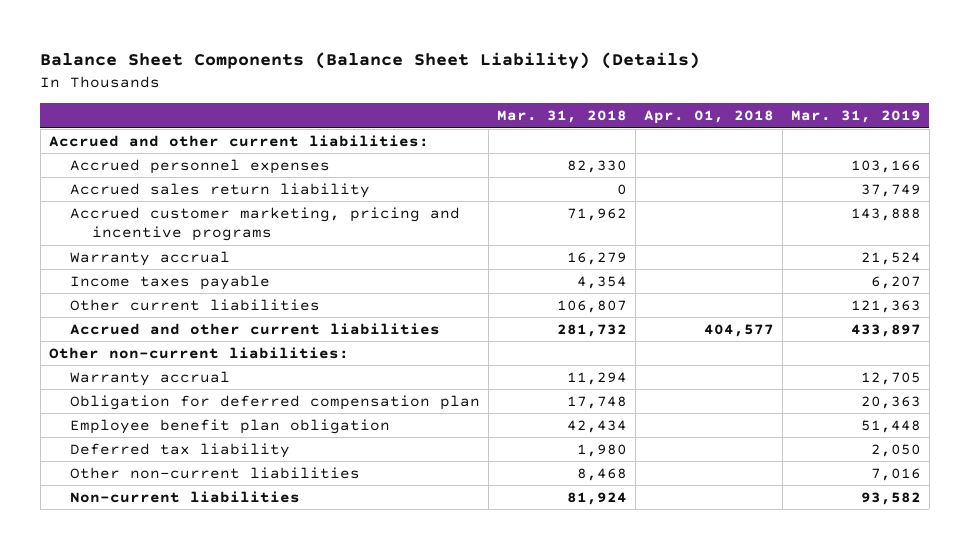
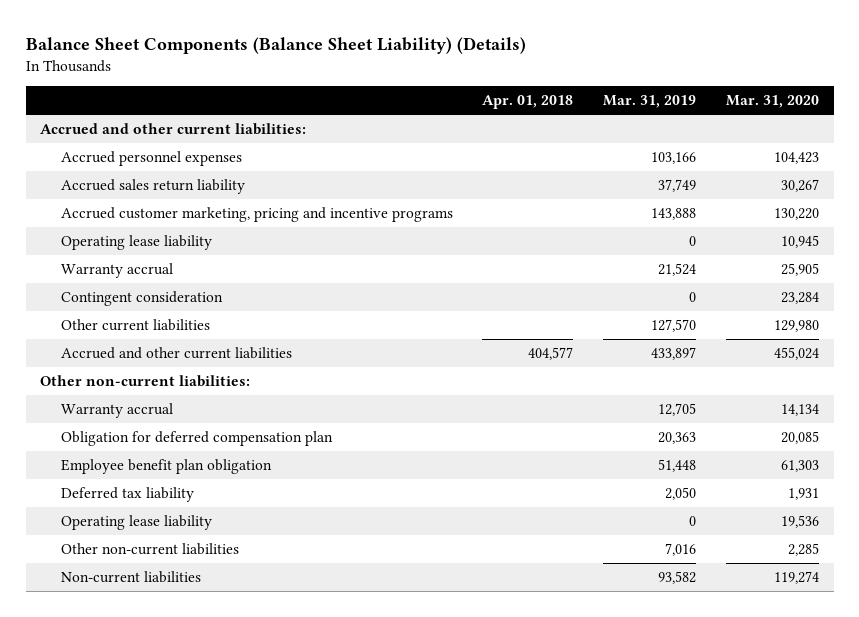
[497,110,628,124] Mar. 31, 2018 -> none
none -> [725,95,819,109] Mar. 31, 2020
none -> [60,235,212,251] Operating lease liability
[70,275,271,291] Income taxes payable -> none
none -> [60,291,223,307] Contingent consideration
[850,300,921,314] 121,363 -> [651,319,697,333] 127,570
none -> [60,515,212,531] Operating lease liability

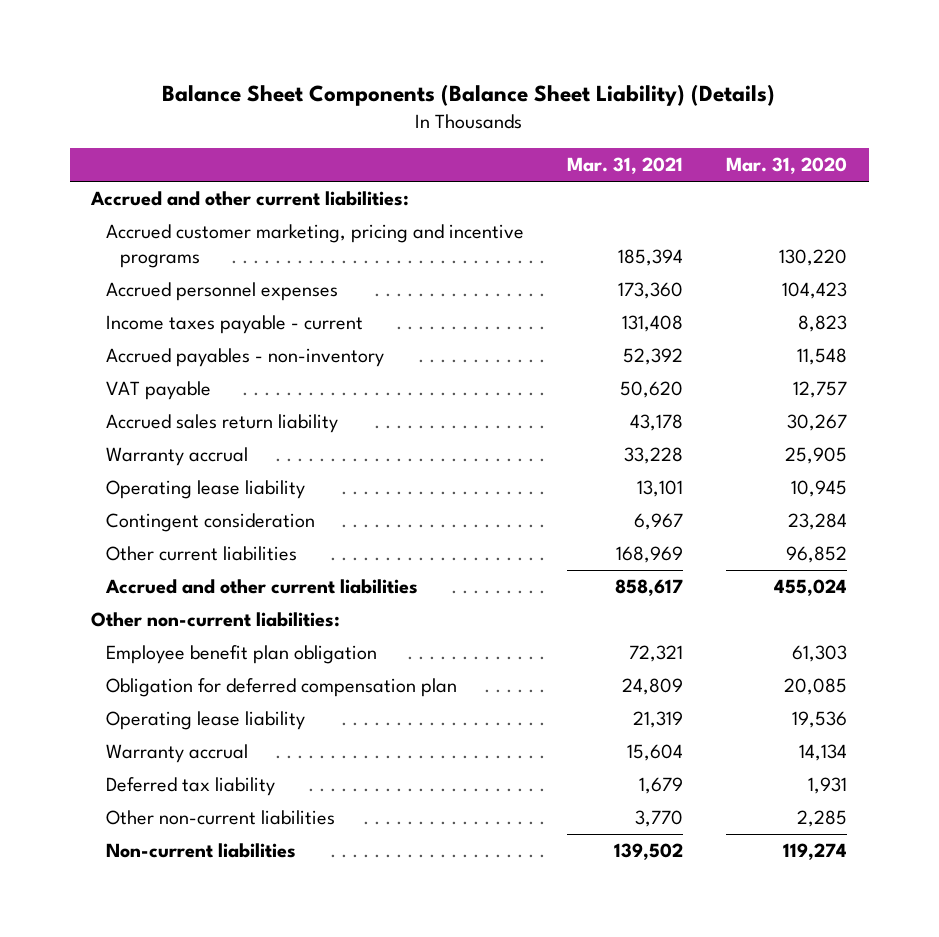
[482,95,574,110] Apr. 01, 2018 -> none
[603,95,697,109] Mar. 31, 2019 -> none
none -> [566,157,683,175] Mar. 31, 2021
[60,207,453,223] Accrued customer marketing, pricing and incentive programs -> [105,224,524,268] Accrued customer marketing, pricing and incentive programs
none -> [105,315,363,335] Income taxes payable - current
none -> [105,348,384,368] Accrued payables - non-inventory
none -> [105,381,211,401] VAT payable
[60,235,212,251] Operating lease liability -> [105,480,305,500] Operating lease liability
[773,320,819,333] 129,980 -> [786,546,848,564] 96,852
[60,431,333,447] Obligation for deferred compensation plan -> [105,678,457,698] Obligation for deferred compensation plan
[60,403,173,419] Warranty accrual -> [105,744,248,764] Warranty accrual
[60,487,194,503] Deferred tax liability -> [105,777,275,797] Deferred tax liability

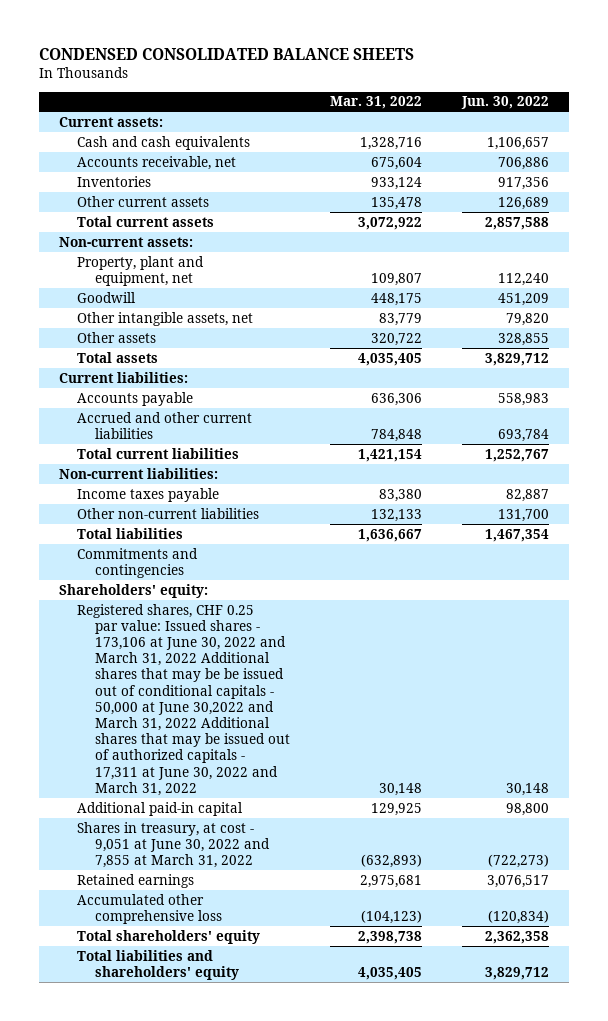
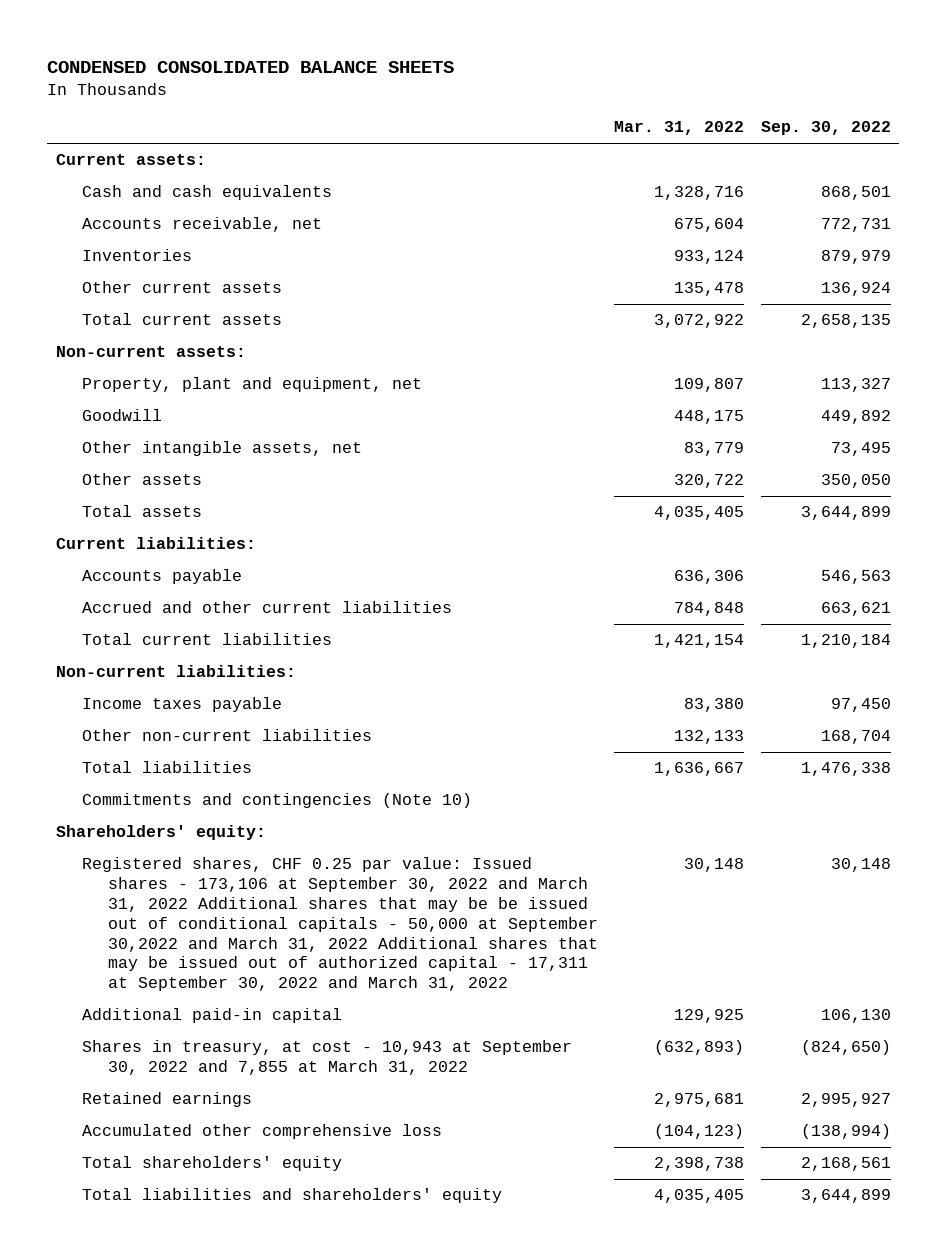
[460,96,549,110] Jun. 30, 2022 -> none
none -> [760,121,891,136] Sep. 30, 2022
[76,547,198,578] Commitments and contingencies -> [81,793,472,809] Commitments and contingencies (Note 10)
[76,603,290,796] Registered shares, CHF 0.25 par value: Issued shares - 173,106 at June 30, 2022 and March 31, 2022 Additional shares that may be be issued out of conditional capitals - 50,000 at June 30,2022 and March 31, 2022 Additional shares that may be issued out of authorized capitals - 17,311 at June 30, 2022 and March 31, 2022 -> [81,857,598,992] Registered shares, CHF 0.25 par value: Issued shares - 173,106 at September 30, 2022 and March 31, 2022 Additional shares that may be be issued out of conditional capitals - 50,000 at September 30,2022 and March 31, 2022 Additional shares that may be issued out of authorized capital - 17,311 at September 30, 2022 and March 31, 2022
[76,821,270,869] Shares in treasury, at cost - 9,051 at June 30, 2022 and 7,855 at March 31, 2022 -> [81,1040,572,1076] Shares in treasury, at cost - 10,943 at September 30, 2022 and 7,855 at March 31, 2022

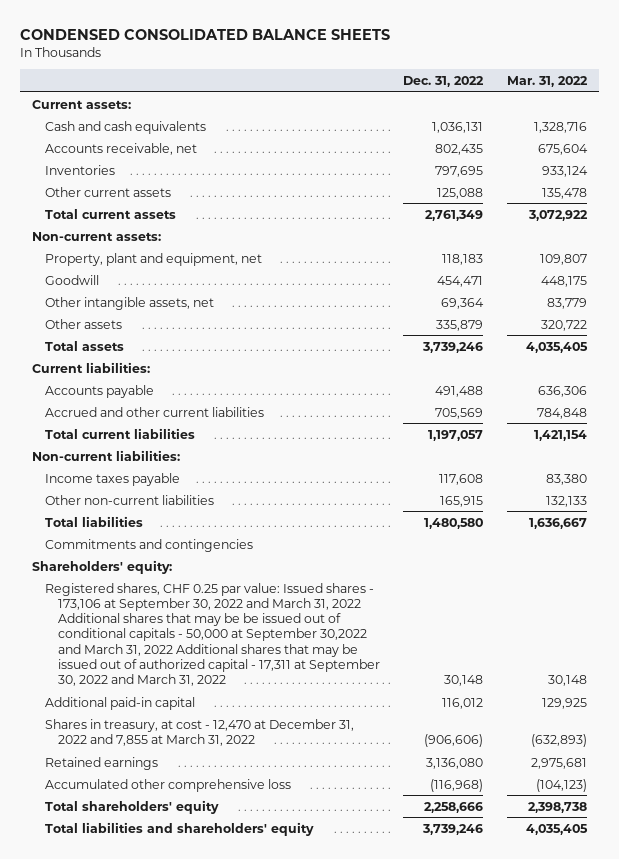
[760,121,891,136] Sep. 30, 2022 -> none
none -> [403,75,485,87] Dec. 31, 2022
[81,793,472,809] Commitments and contingencies (Note 10) -> [44,538,253,552] Commitments and contingencies
[81,1040,572,1076] Shares in treasury, at cost - 10,943 at September 30, 2022 and 7,855 at March 31, 2022 -> [44,718,354,746] Shares in treasury, at cost - 12,470 at December 31, 2022 and 7,855 at March 31, 2022

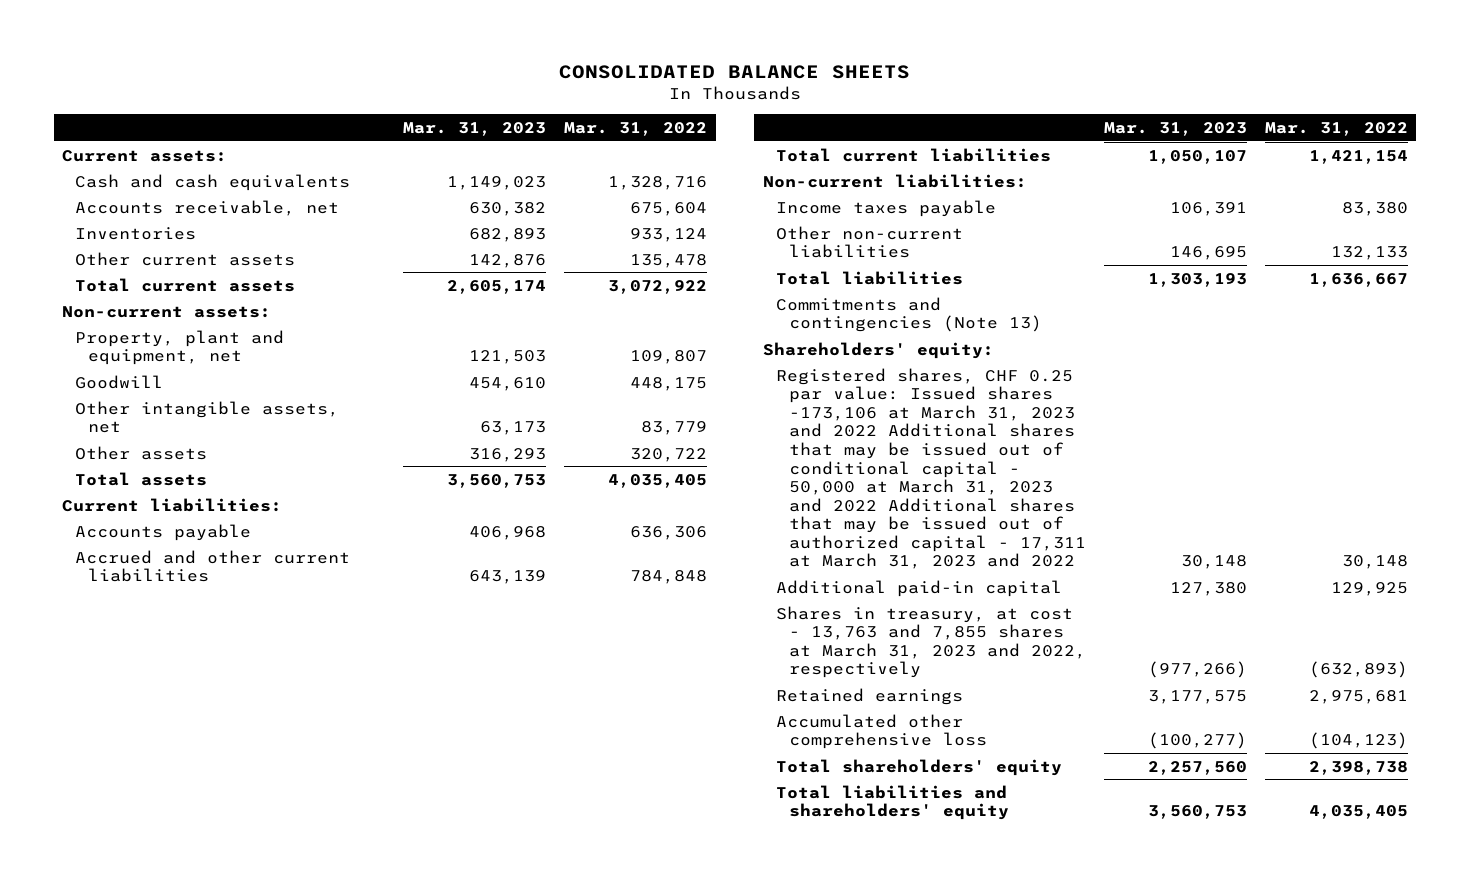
[20,28,391,40] CONDENSED CONSOLIDATED BALANCE SHEETS -> [558,64,910,79] CONSOLIDATED BALANCE SHEETS
[403,75,485,87] Dec. 31, 2022 -> none
none -> [403,121,547,136] Mar. 31, 2023
[44,538,253,552] Commitments and contingencies -> [776,296,1043,333] Commitments and contingencies (Note 13)
[44,582,380,687] Registered shares, CHF 0.25 par value: Issued shares - 173,106 at September 30, 2022 and March 31, 2022 Additional shares that may be be issued out of conditional capitals - 50,000 at September 30,2022 and March 31, 2022 Additional shares that may be issued out of authorized capital - 17,311 at September 30, 2022 and March 31, 2022 -> [776,367,1087,570] Registered shares, CHF 0.25 par value: Issued shares -173,106 at March 31, 2023 and 2022 Additional shares that may be issued out of conditional capital - 50,000 at March 31, 2023 and 2022 Additional shares that may be issued out of authorized capital - 17,311 at March 31, 2023 and 2022
[44,718,354,746] Shares in treasury, at cost - 12,470 at December 31, 2022 and 7,855 at March 31, 2022 -> [776,605,1087,679] Shares in treasury, at cost - 13,763 and 7,855 shares at March 31, 2023 and 2022, respectively

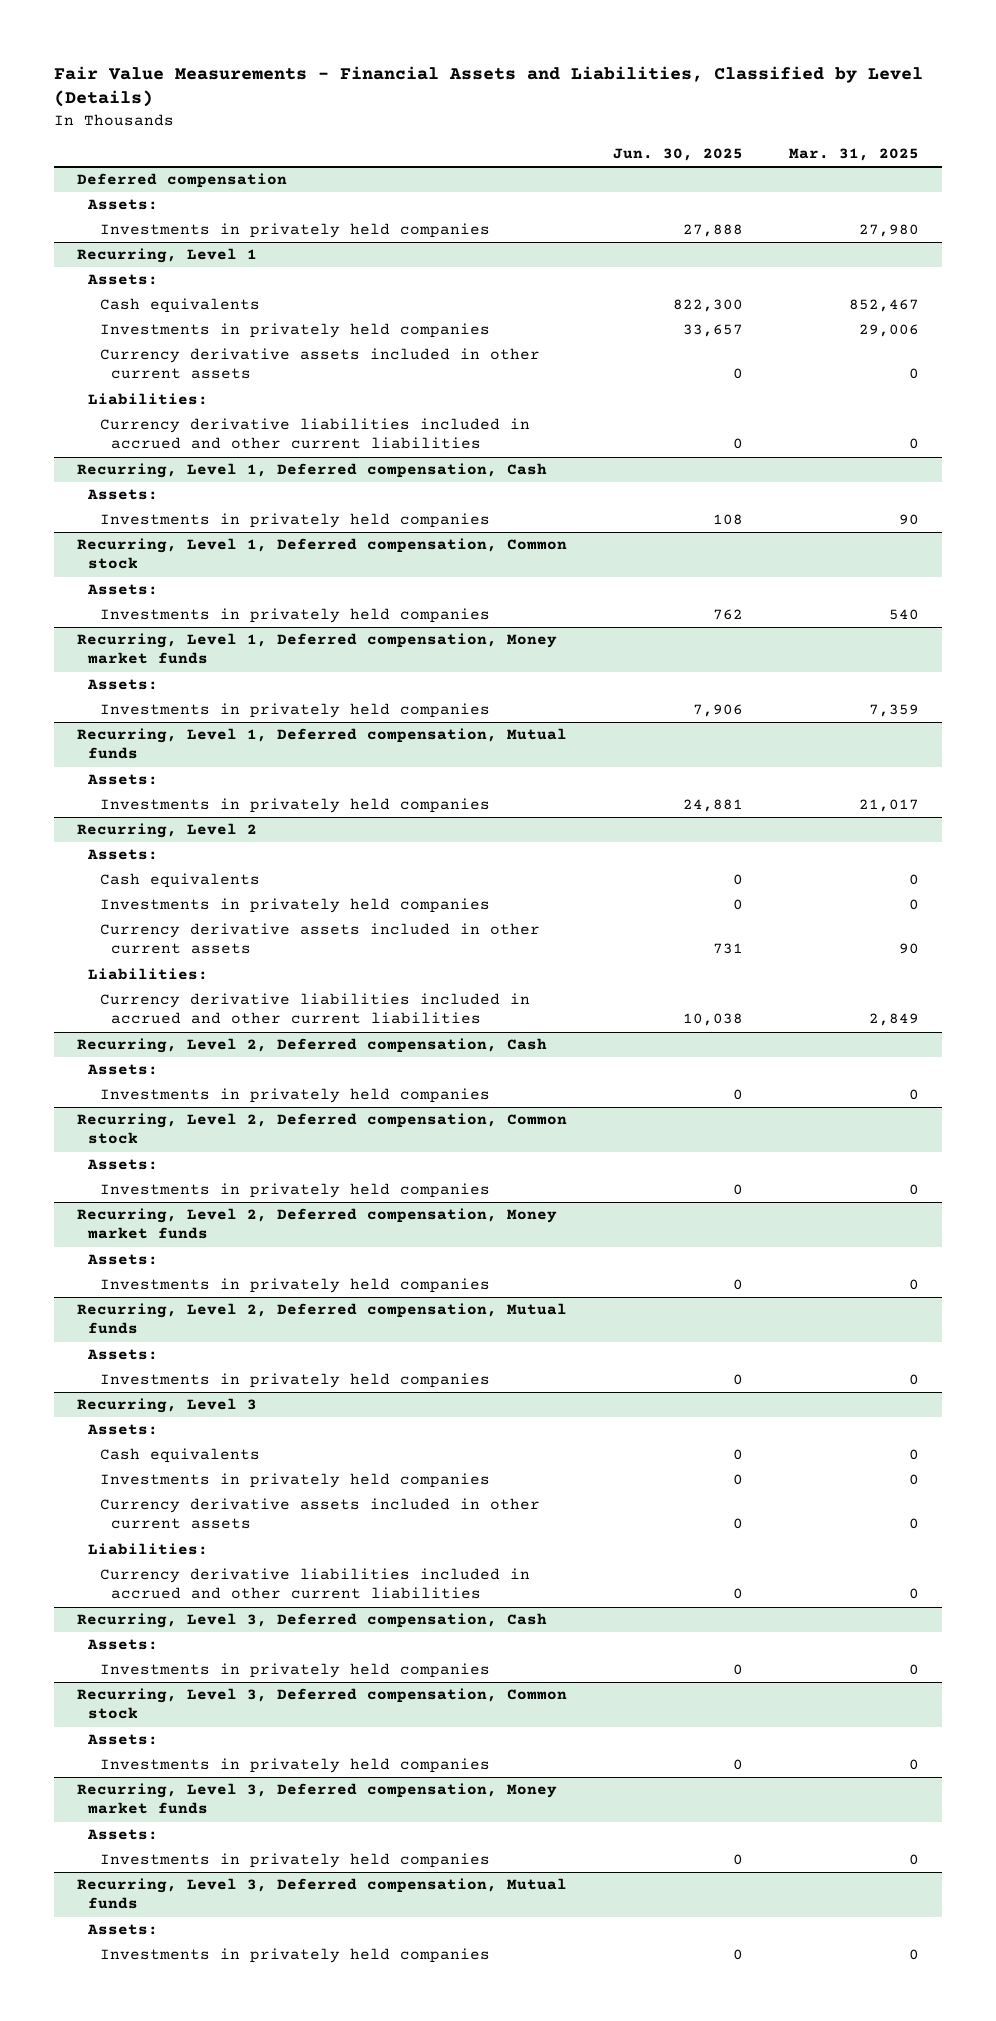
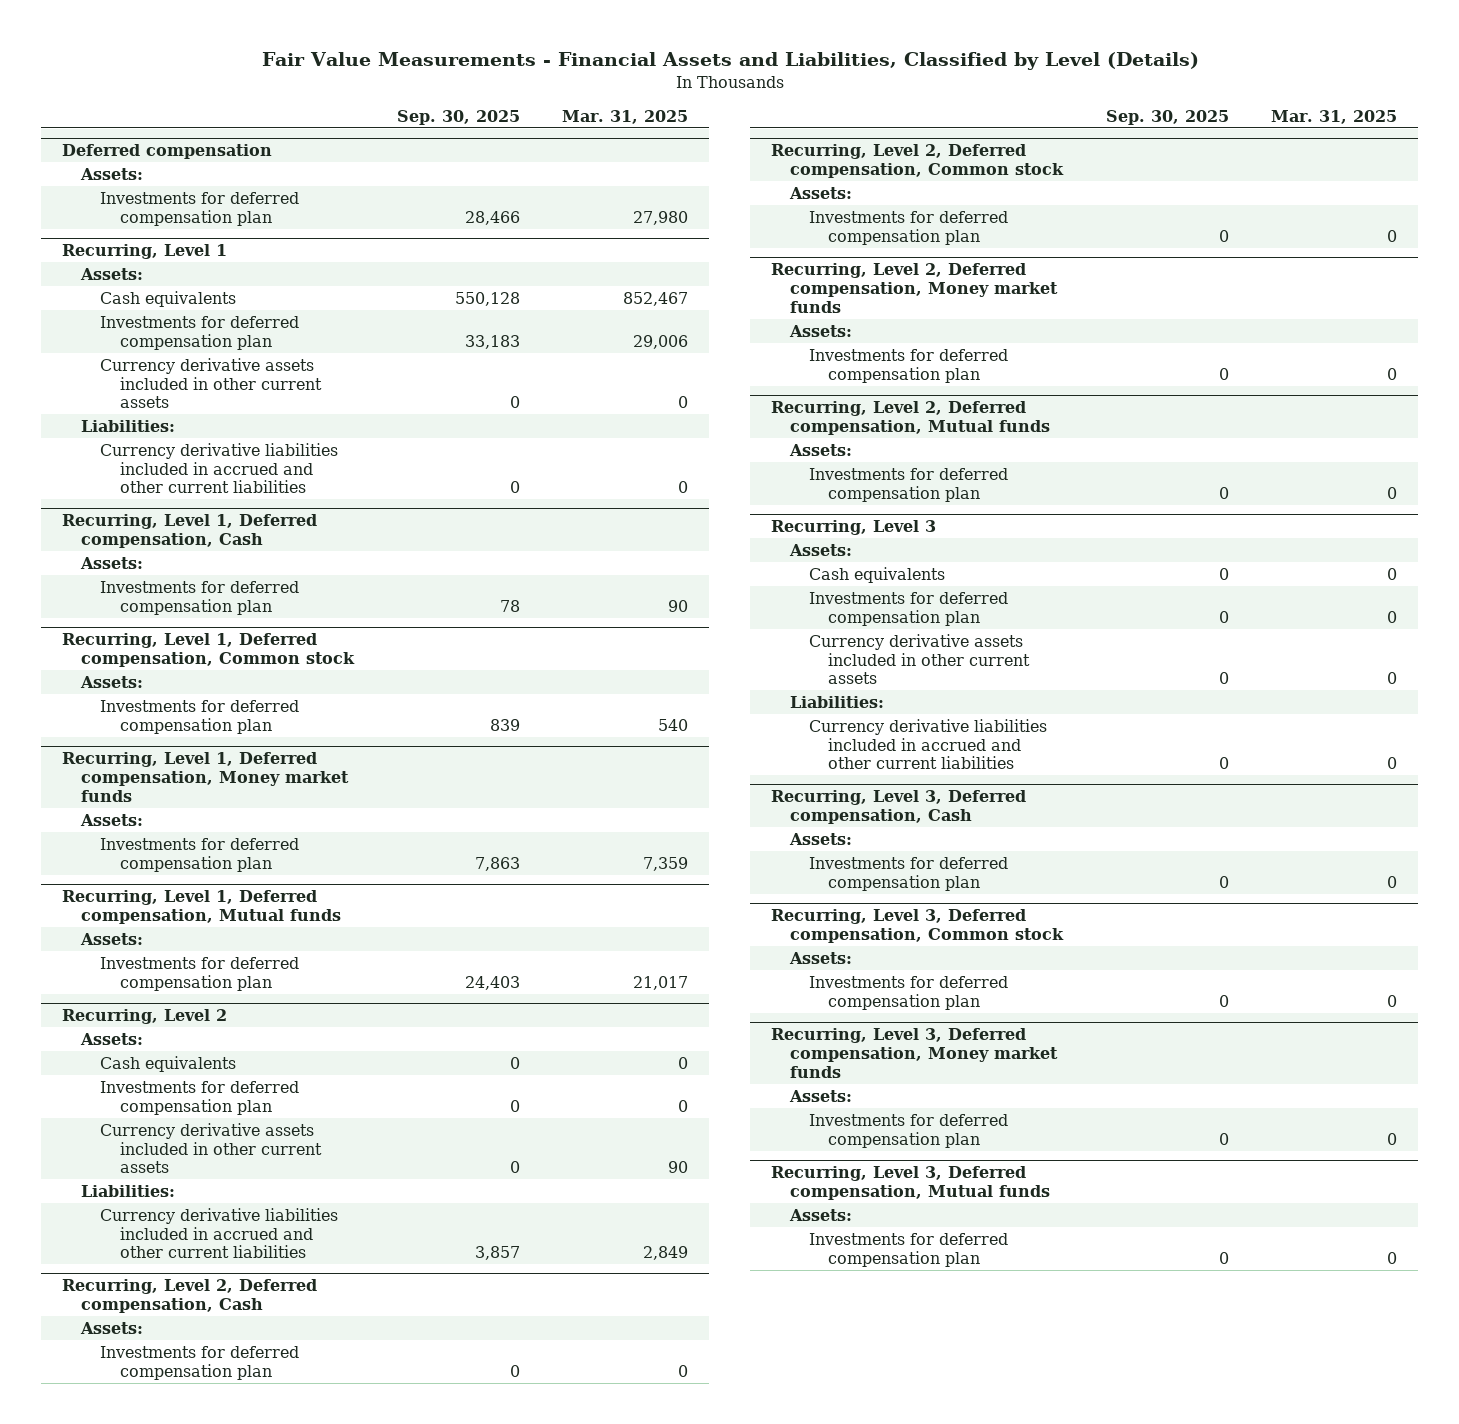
[612,147,743,161] Jun. 30, 2025 -> none
none -> [396,109,520,125] Sep. 30, 2025
[99,223,490,239] Investments in privately held companies -> [100,191,300,226] Investments for deferred compensation plan
[99,323,490,339] Investments in privately held companies -> [100,315,300,350] Investments for deferred compensation plan
[99,513,490,529] Investments in privately held companies -> [100,580,300,615] Investments for deferred compensation plan
[99,608,490,624] Investments in privately held companies -> [100,699,300,734] Investments for deferred compensation plan
[99,703,490,719] Investments in privately held companies -> [100,837,300,872] Investments for deferred compensation plan
[99,798,490,814] Investments in privately held companies -> [100,956,300,991] Investments for deferred compensation plan
[99,898,490,914] Investments in privately held companies -> [100,1080,300,1115] Investments for deferred compensation plan
[99,1088,490,1104] Investments in privately held companies -> [100,1345,300,1380] Investments for deferred compensation plan
[99,1183,490,1199] Investments in privately held companies -> [809,210,1009,245] Investments for deferred compensation plan
[99,1278,490,1294] Investments in privately held companies -> [809,348,1009,383] Investments for deferred compensation plan
[99,1373,490,1389] Investments in privately held companies -> [809,467,1009,502] Investments for deferred compensation plan
[99,1473,490,1489] Investments in privately held companies -> [809,591,1009,626] Investments for deferred compensation plan
[99,1663,490,1679] Investments in privately held companies -> [809,856,1009,891] Investments for deferred compensation plan
[99,1758,490,1774] Investments in privately held companies -> [809,975,1009,1010] Investments for deferred compensation plan
[99,1853,490,1869] Investments in privately held companies -> [809,1113,1009,1148] Investments for deferred compensation plan
[99,1948,490,1964] Investments in privately held companies -> [809,1232,1009,1267] Investments for deferred compensation plan

